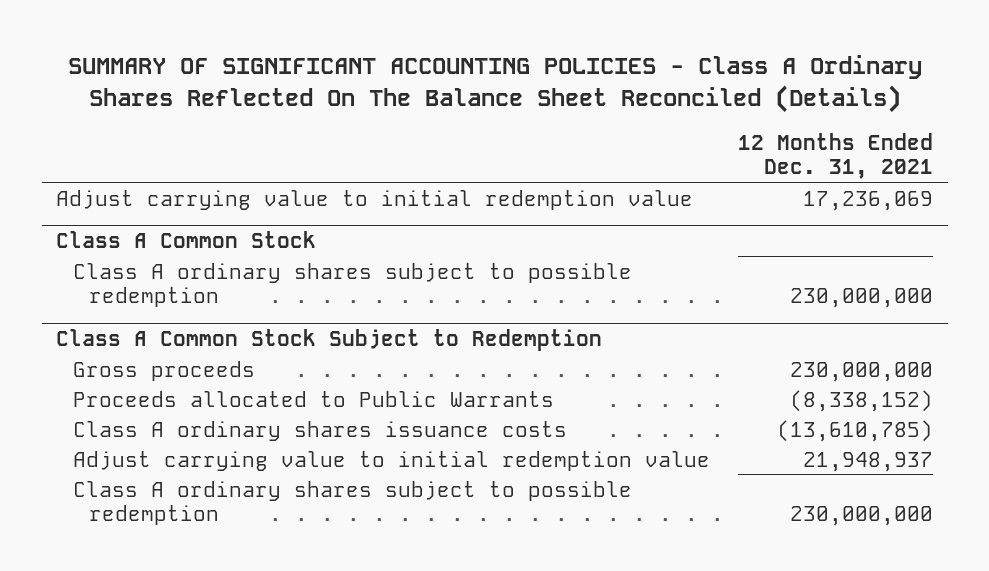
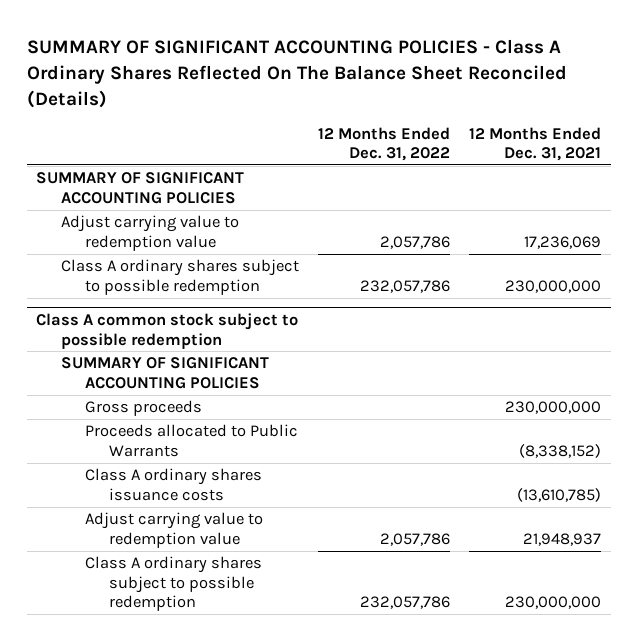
none -> [317,126,450,162] 12 Months Ended Dec. 31, 2022
[56,230,317,248] Class A Common Stock -> none
none -> [36,172,245,204] SUMMARY OF SIGNIFICANT ACCOUNTING POLICIES
[56,189,694,210] Adjust carrying value to initial redemption value -> [60,215,239,251] Adjust carrying value to redemption value
[56,328,603,351] Class A Common Stock Subject to Redemption -> [36,313,299,349] Class A common stock subject to possible redemption
none -> [60,357,269,389] SUMMARY OF SIGNIFICANT ACCOUNTING POLICIES
[72,450,710,471] Adjust carrying value to initial redemption value -> [84,512,263,548] Adjust carrying value to redemption value

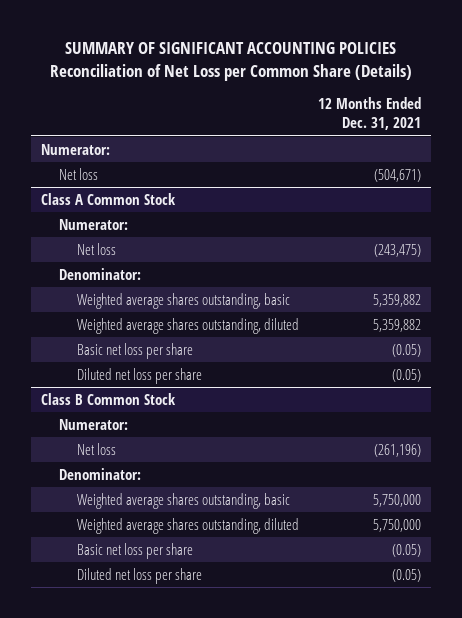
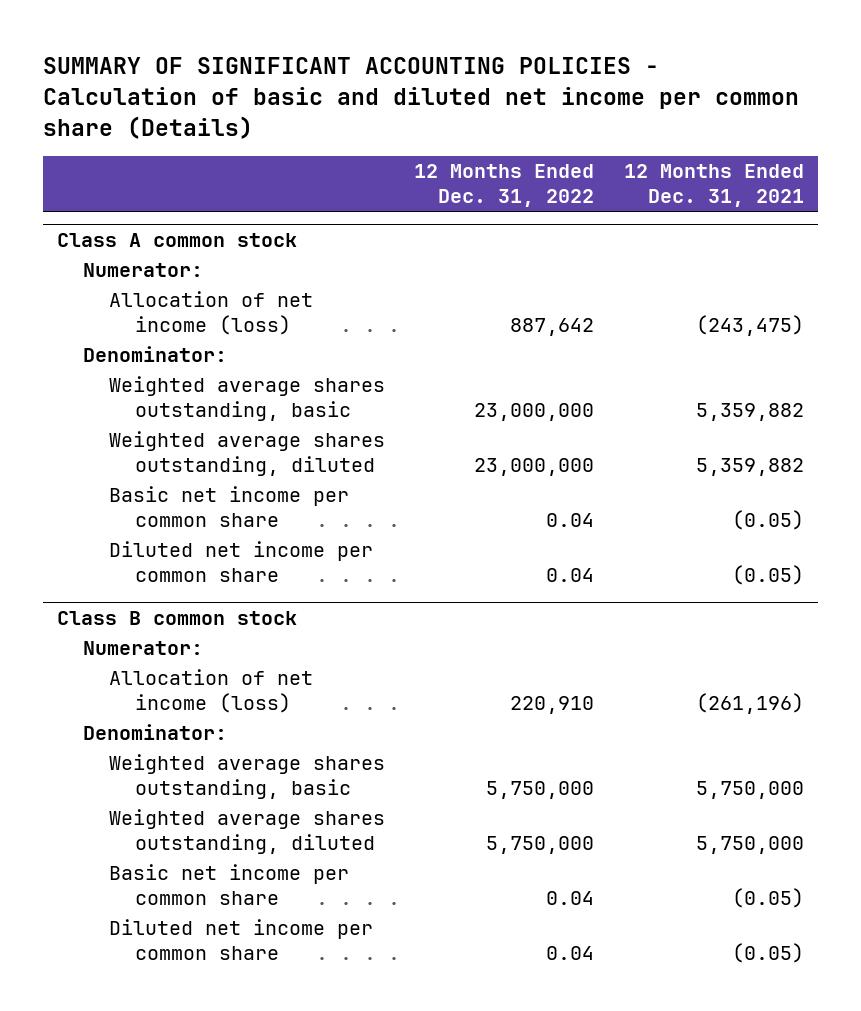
[49,41,412,81] SUMMARY OF SIGNIFICANT ACCOUNTING POLICIES Reconciliation of Net Loss per Common Share (Details) -> [42,56,799,140] SUMMARY OF SIGNIFICANT ACCOUNTING POLICIES - Calculation of basic and diluted net income per common share (Details)
none -> [414,164,595,208] 12 Months Ended Dec. 31, 2022
[40,143,110,155] Numerator: -> none
[58,167,98,180] Net loss -> none
[40,192,176,205] Class A Common Stock -> [57,232,298,247] Class A common stock
[76,242,116,255] Net loss -> [109,291,314,336] Allocation of net income (loss)
[76,342,193,359] Basic net loss per share -> [109,486,350,528] Basic net income per common share
[76,367,202,384] Diluted net loss per share -> [109,541,374,583] Diluted net income per common share
[40,392,176,405] Class B Common Stock -> [57,610,298,625] Class B common stock
[76,442,116,455] Net loss -> [109,669,314,714] Allocation of net income (loss)
[76,542,193,559] Basic net loss per share -> [109,864,350,906] Basic net income per common share
[76,567,202,584] Diluted net loss per share -> [109,919,374,961] Diluted net income per common share

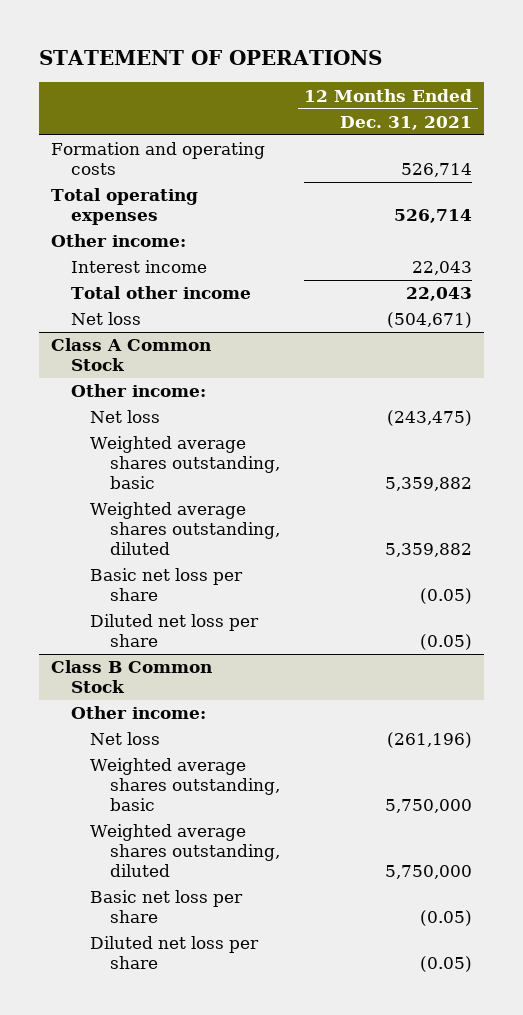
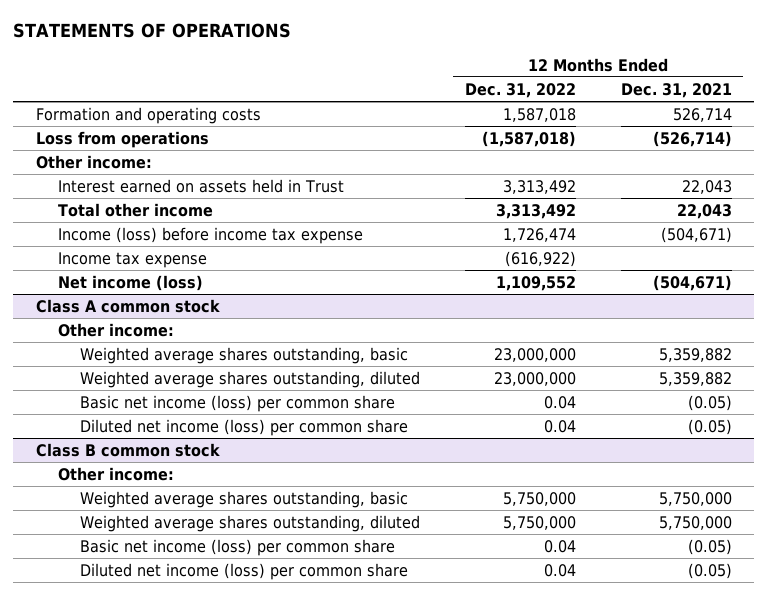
[38,50,382,66] STATEMENT OF OPERATIONS -> [13,23,292,39] STATEMENTS OF OPERATIONS
none -> [464,82,576,98] Dec. 31, 2022
[50,188,198,225] Total operating expenses -> none
none -> [35,130,209,148] Loss from operations
[70,260,207,274] Interest income -> [57,178,344,193] Interest earned on assets held in Trust
none -> [57,226,363,244] Income (loss) before income tax expense
none -> [57,251,207,268] Income tax expense
[70,312,141,326] Net loss -> [57,274,203,291] Net income (loss)
[50,338,211,371] Class A Common Stock -> [35,298,220,313] Class A common stock
[90,410,161,424] Net loss -> none
[90,568,244,601] Basic net loss per share -> [79,394,395,412] Basic net income (loss) per common share
[90,614,260,647] Diluted net loss per share -> [79,418,408,436] Diluted net income (loss) per common share
[50,660,212,693] Class B Common Stock -> [35,442,220,457] Class B common stock
[90,732,161,746] Net loss -> none
[90,890,244,923] Basic net loss per share -> [79,538,395,556] Basic net income (loss) per common share
[90,936,260,969] Diluted net loss per share -> [79,562,408,580] Diluted net income (loss) per common share

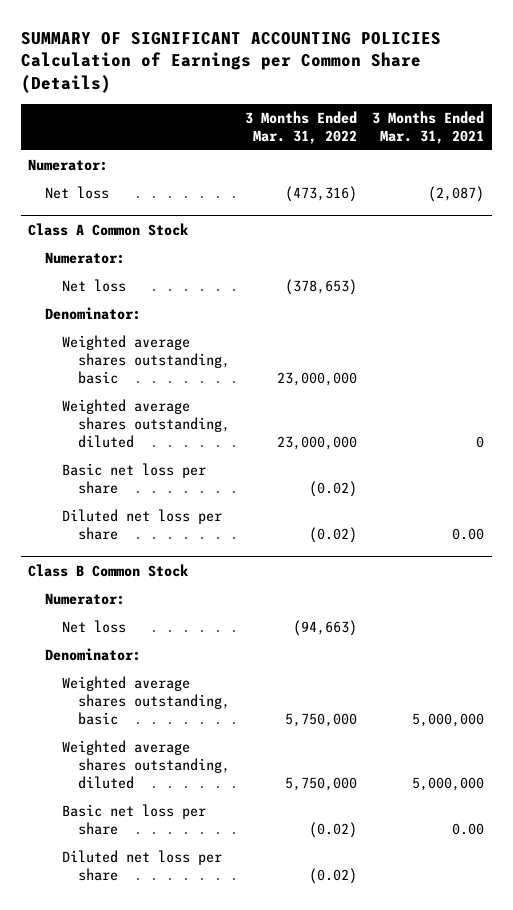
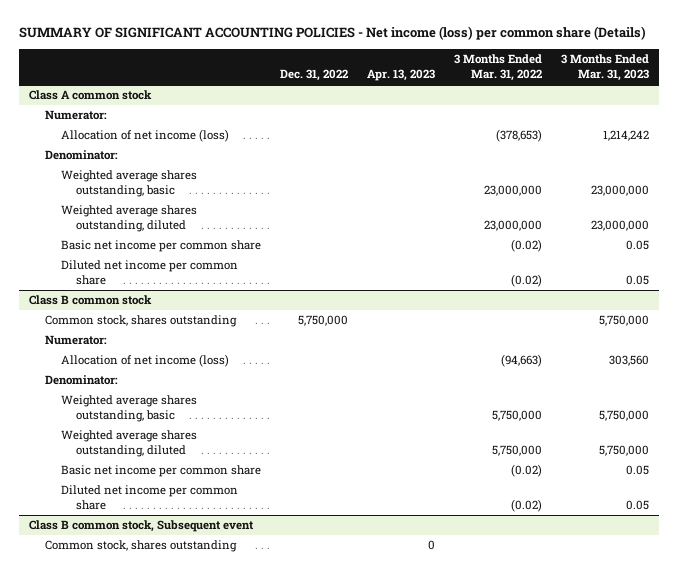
[20,31,441,94] SUMMARY OF SIGNIFICANT ACCOUNTING POLICIES Calculation of Earnings per Common Share (Details) -> [19,26,647,41] SUMMARY OF SIGNIFICANT ACCOUNTING POLICIES - Net income (loss) per common share (Details)
[372,110,485,144] 3 Months Ended Mar. 31, 2021 -> none
none -> [279,68,348,81] Dec. 31, 2022
none -> [366,68,435,81] Apr. 13, 2023
none -> [560,54,649,81] 3 Months Ended Mar. 31, 2023
[28,159,109,172] Numerator: -> none
[44,186,109,200] Net loss -> none
[28,222,189,236] Class A Common Stock -> [29,90,153,101] Class A common stock
[61,279,126,293] Net loss -> [60,129,229,143] Allocation of net income (loss)
[61,463,206,494] Basic net loss per share -> [60,240,261,253] Basic net income per common share
[61,509,222,540] Diluted net loss per share -> [60,260,238,286] Diluted net income per common share
[28,563,189,577] Class B Common Stock -> [29,295,153,306] Class B common stock
none -> [44,315,237,328] Common stock, shares outstanding
[61,620,126,634] Net loss -> [60,354,229,368] Allocation of net income (loss)
[61,804,206,835] Basic net loss per share -> [60,465,261,478] Basic net income per common share
[61,850,222,881] Diluted net loss per share -> [60,485,238,511] Diluted net income per common share
none -> [29,520,255,533] Class B common stock, Subsequent event
none -> [44,540,237,553] Common stock, shares outstanding

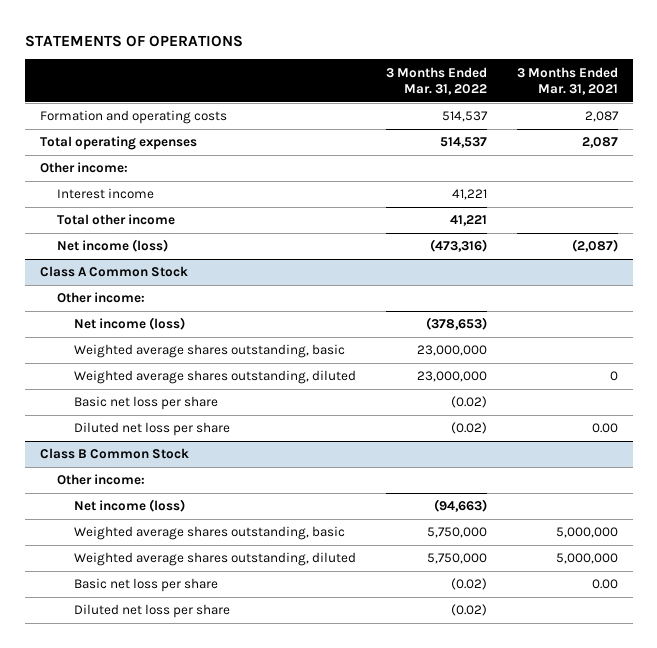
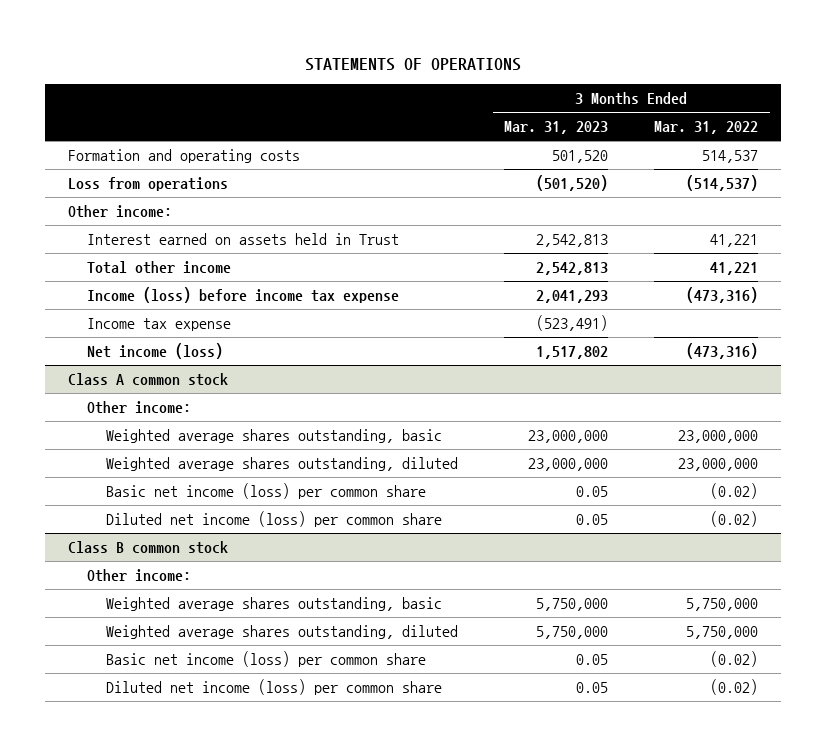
[516,66,618,96] 3 Months Ended Mar. 31, 2021 -> none
none -> [504,121,609,135] Mar. 31, 2023
[39,136,197,151] Total operating expenses -> none
none -> [67,176,228,191] Loss from operations
[56,188,154,200] Interest income -> [87,232,400,245] Interest earned on assets held in Trust
none -> [87,286,400,303] Income (loss) before income tax expense
none -> [87,317,232,331] Income tax expense
[39,266,188,278] Class A Common Stock -> [67,372,228,386] Class A common stock
[73,317,185,331] Net income (loss) -> none
[73,396,218,411] Basic net loss per share -> [106,482,427,499] Basic net income (loss) per common share
[73,422,230,437] Diluted net loss per share -> [106,510,443,527] Diluted net income (loss) per common share
[39,448,189,460] Class B Common Stock -> [67,540,228,554] Class B common stock
[73,499,185,513] Net income (loss) -> none
[73,578,218,593] Basic net loss per share -> [106,650,427,667] Basic net income (loss) per common share
[73,604,230,619] Diluted net loss per share -> [106,678,443,695] Diluted net income (loss) per common share

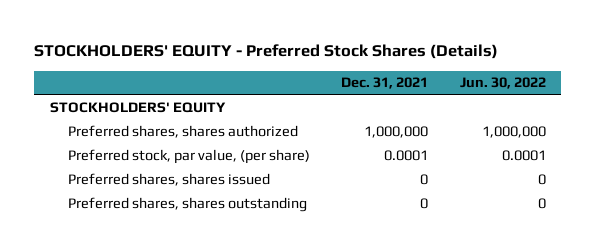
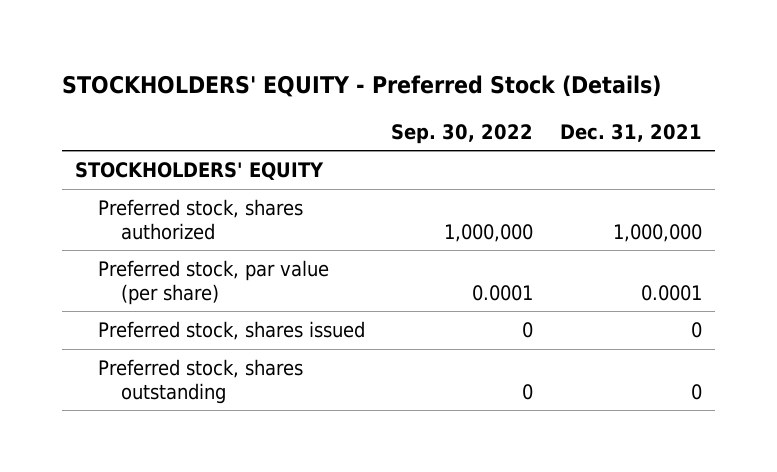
[33,44,498,60] STOCKHOLDERS' EQUITY - Preferred Stock Shares (Details) -> [61,74,661,97] STOCKHOLDERS' EQUITY - Preferred Stock (Details)
[459,77,546,90] Jun. 30, 2022 -> none
none -> [391,123,534,144] Sep. 30, 2022
[67,124,298,138] Preferred shares, shares authorized -> [97,199,303,240] Preferred stock, shares authorized
[67,148,310,164] Preferred stock, par value, (per share) -> [97,260,329,305] Preferred stock, par value (per share)
[67,172,270,186] Preferred shares, shares issued -> [97,321,365,341] Preferred stock, shares issued
[67,196,307,212] Preferred shares, shares outstanding -> [97,359,303,404] Preferred stock, shares outstanding

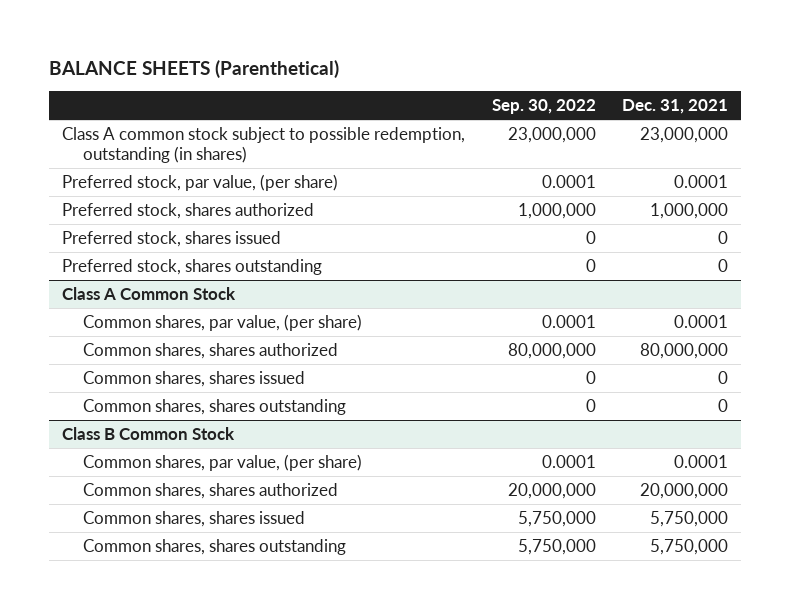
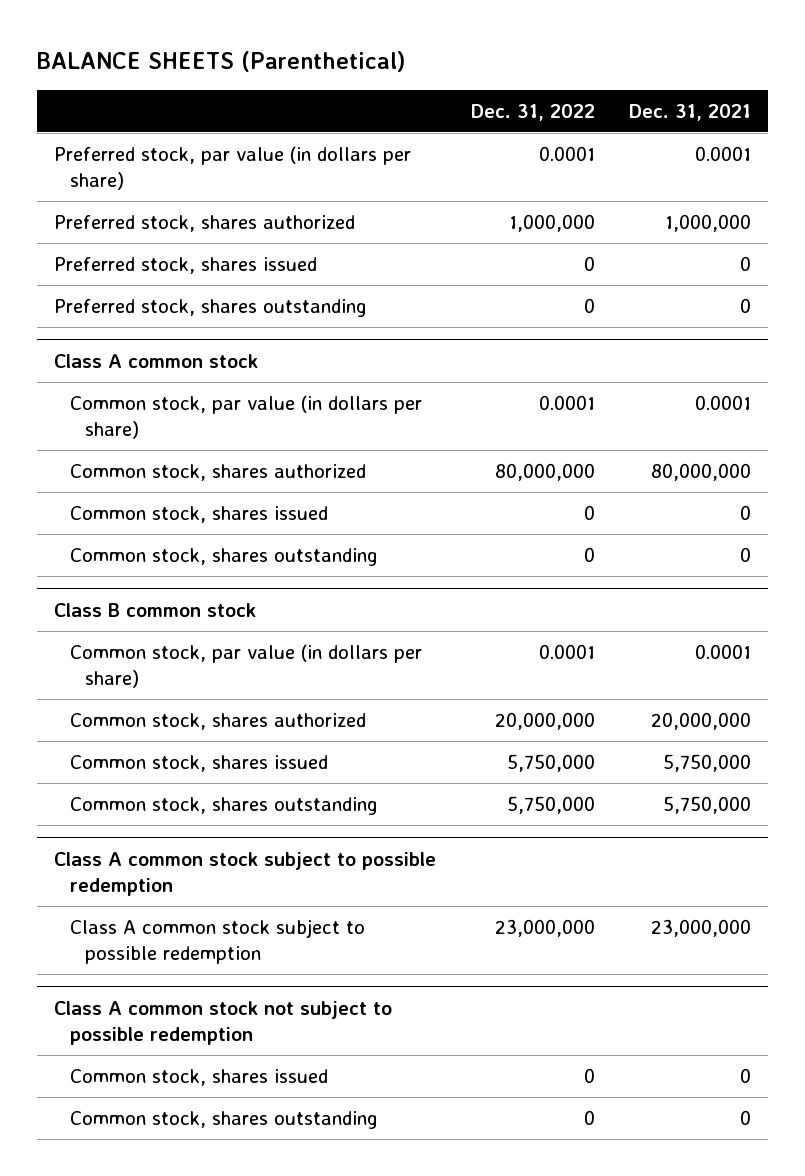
[491,99,596,115] Sep. 30, 2022 -> none
none -> [470,103,595,121] Dec. 31, 2022
[62,126,466,164] Class A common stock subject to possible redemption, outstanding (in shares) -> none
[62,173,339,191] Preferred stock, par value, (per share) -> [54,145,412,190] Preferred stock, par value (in dollars per share)
[62,286,237,300] Class A Common Stock -> [54,353,259,368] Class A common stock
[83,313,363,331] Common shares, par value, (per share) -> [69,394,422,439] Common stock, par value (in dollars per share)
[83,342,339,359] Common shares, shares authorized -> [69,463,366,481] Common stock, shares authorized
[83,370,306,387] Common shares, shares issued -> [69,505,328,523] Common stock, shares issued
[83,398,347,415] Common shares, shares outstanding -> [69,547,378,566] Common stock, shares outstanding
[62,426,236,440] Class B Common Stock -> [54,602,257,617] Class B common stock
[83,453,363,471] Common shares, par value, (per share) -> [69,643,422,688] Common stock, par value (in dollars per share)
[83,482,339,499] Common shares, shares authorized -> [69,712,366,730] Common stock, shares authorized
[83,510,306,527] Common shares, shares issued -> [69,754,328,772] Common stock, shares issued
[83,538,347,555] Common shares, shares outstanding -> [69,796,378,815] Common stock, shares outstanding
none -> [54,851,437,896] Class A common stock subject to possible redemption
none -> [69,918,365,964] Class A common stock subject to possible redemption
none -> [54,1000,393,1045] Class A common stock not subject to possible redemption
none -> [69,1068,328,1086] Common stock, shares issued
none -> [69,1110,378,1129] Common stock, shares outstanding

